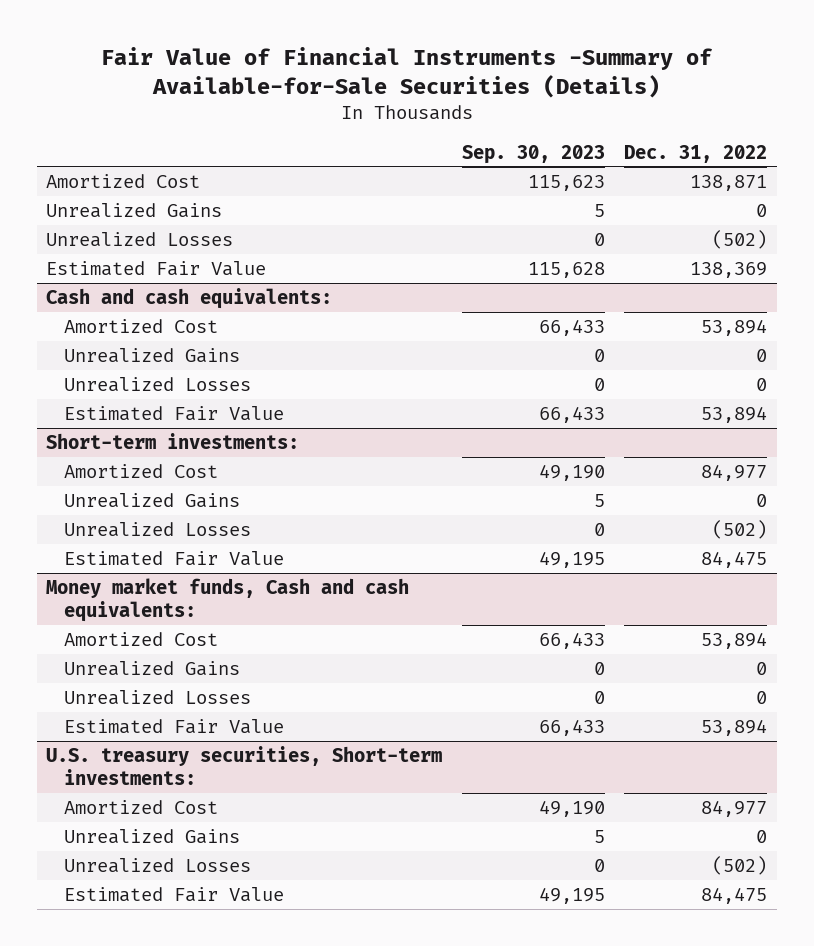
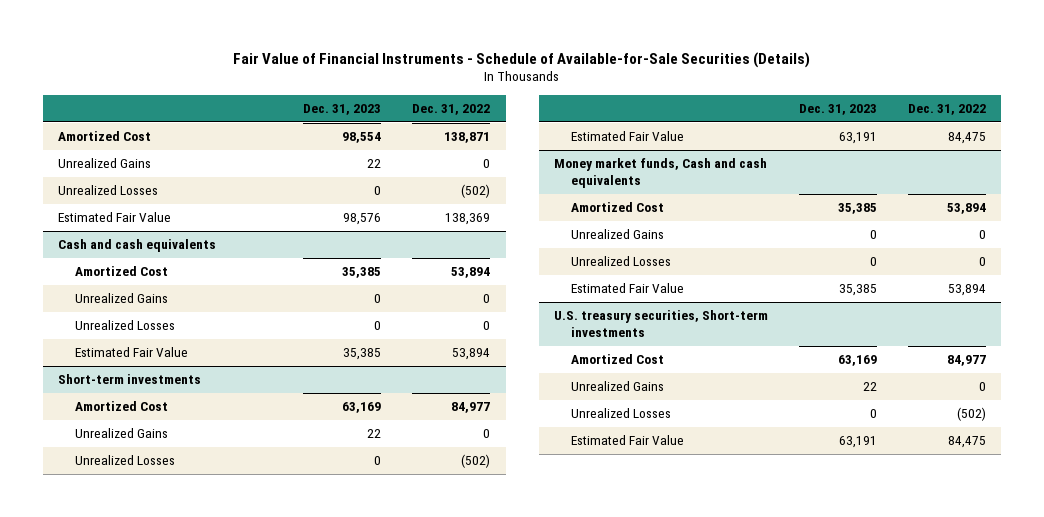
[100,47,713,99] Fair Value of Financial Instruments -Summary of Available-for-Sale Securities (Details) -> [233,51,811,68] Fair Value of Financial Instruments - Schedule of Available-for-Sale Securities (Details)
[461,144,605,164] Sep. 30, 2023 -> none
none -> [303,103,382,115] Dec. 31, 2023
[46,287,333,309] Cash and cash equivalents: -> [58,239,217,253] Cash and cash equivalents
[46,432,300,449] Short-term investments: -> [58,374,202,385] Short-term investments
[46,577,410,622] Money market funds, Cash and cash equivalents: -> [554,158,768,189] Money market funds, Cash and cash equivalents
[46,745,443,785] U.S. treasury securities, Short-term investments: -> [554,310,769,338] U.S. treasury securities, Short-term investments

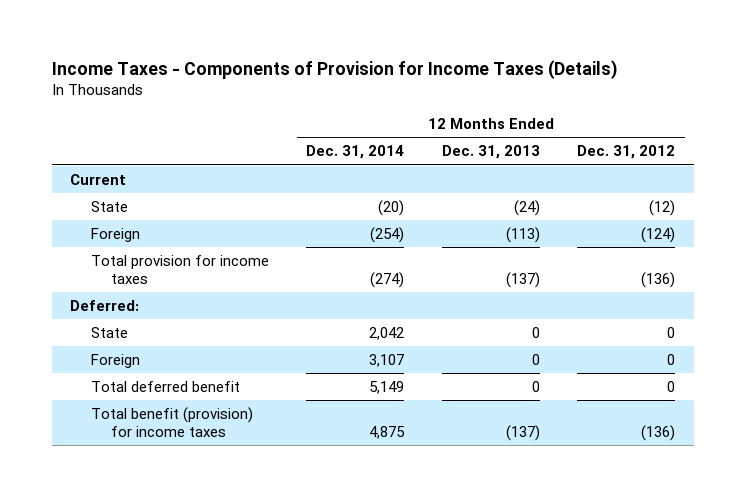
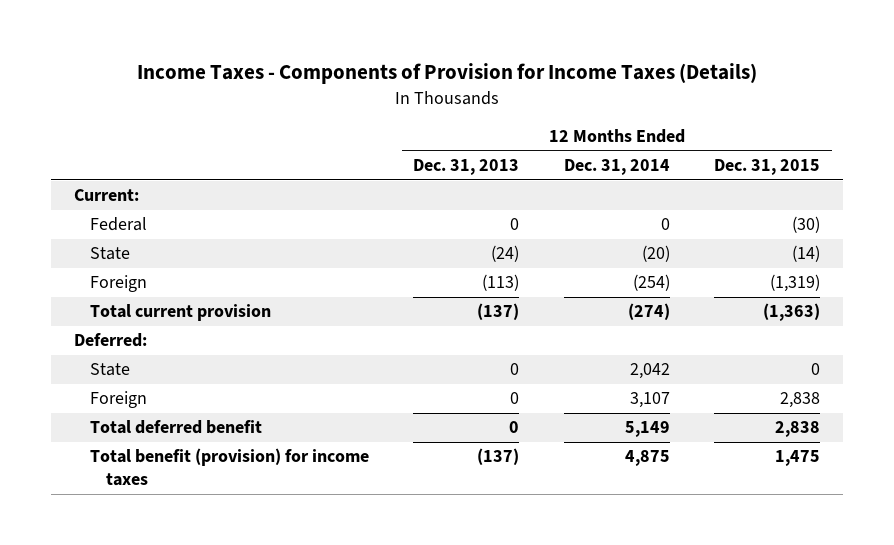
[577,145,676,160] Dec. 31, 2012 -> none
none -> [714,159,821,176] Dec. 31, 2015
[70,173,127,185] Current -> [73,189,139,202] Current:
none -> [89,217,147,232] Federal
[90,254,269,284] Total provision for income taxes -> [89,304,271,322] Total current provision

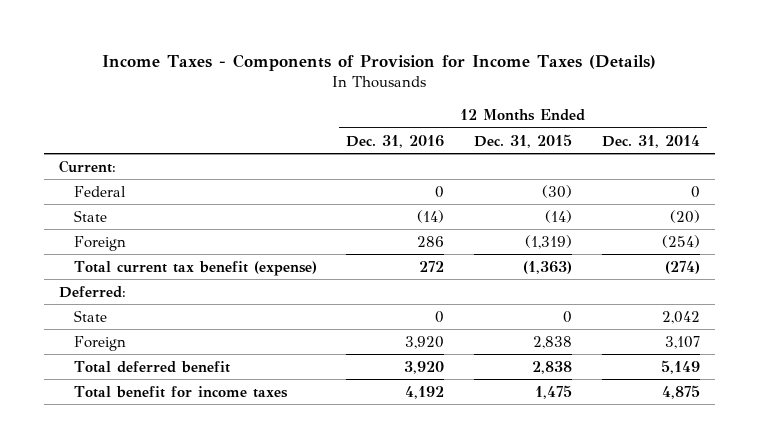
[413,159,520,176] Dec. 31, 2013 -> none
none -> [346,134,445,148] Dec. 31, 2016
[89,304,271,322] Total current provision -> [73,260,317,276] Total current tax benefit (expense)
[89,448,369,487] Total benefit (provision) for income taxes -> [73,385,288,398] Total benefit for income taxes

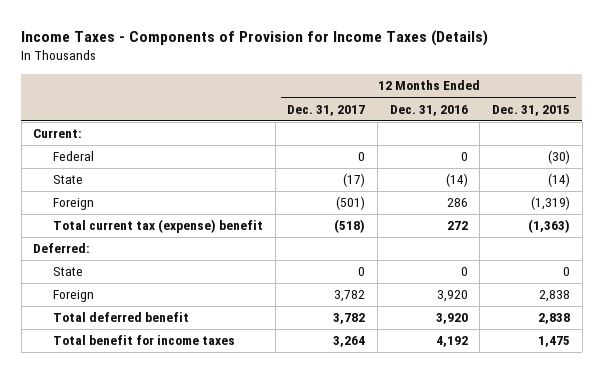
[601,134,700,148] Dec. 31, 2014 -> none
none -> [287,104,366,116] Dec. 31, 2017
[73,260,317,276] Total current tax benefit (expense) -> [52,219,263,234] Total current tax (expense) benefit

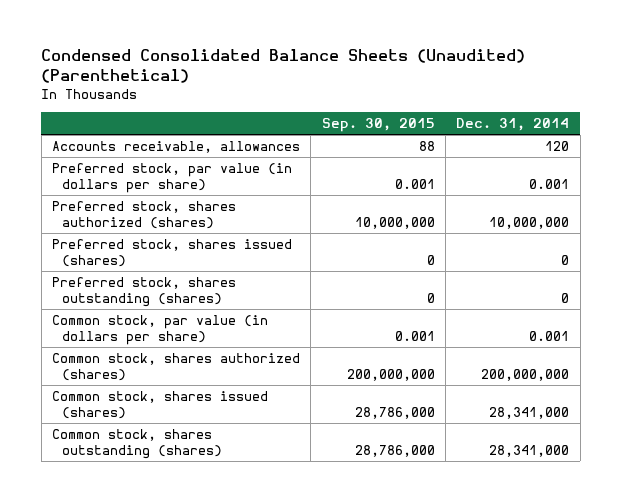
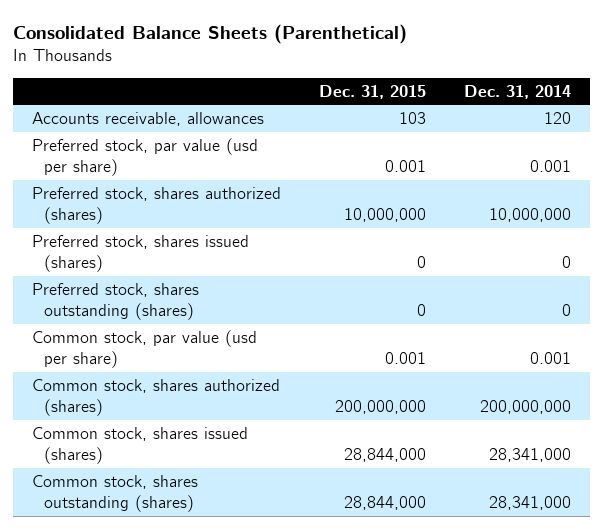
[41,49,526,84] Condensed Consolidated Balance Sheets (Unaudited) (Parenthetical) -> [13,23,408,44] Consolidated Balance Sheets (Parenthetical)
[321,117,435,132] Sep. 30, 2015 -> none
none -> [319,84,427,99] Dec. 31, 2015
[51,163,292,193] Preferred stock, par value (in dollars per share) -> [32,138,259,177] Preferred stock, par value (usd per share)
[51,315,268,345] Common stock, par value (in dollars per share) -> [32,330,258,369] Common stock, par value (usd per share)

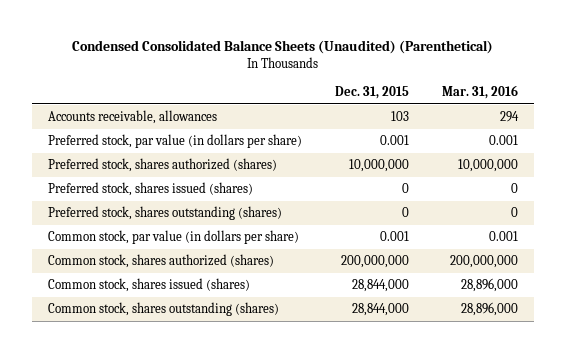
[13,23,408,44] Consolidated Balance Sheets (Parenthetical) -> [72,40,494,55] Condensed Consolidated Balance Sheets (Unaudited) (Parenthetical)
[463,84,571,99] Dec. 31, 2014 -> none
none -> [441,85,518,100] Mar. 31, 2016
[32,138,259,177] Preferred stock, par value (usd per share) -> [48,134,303,149] Preferred stock, par value (in dollars per share)
[32,330,258,369] Common stock, par value (usd per share) -> [48,230,300,245] Common stock, par value (in dollars per share)

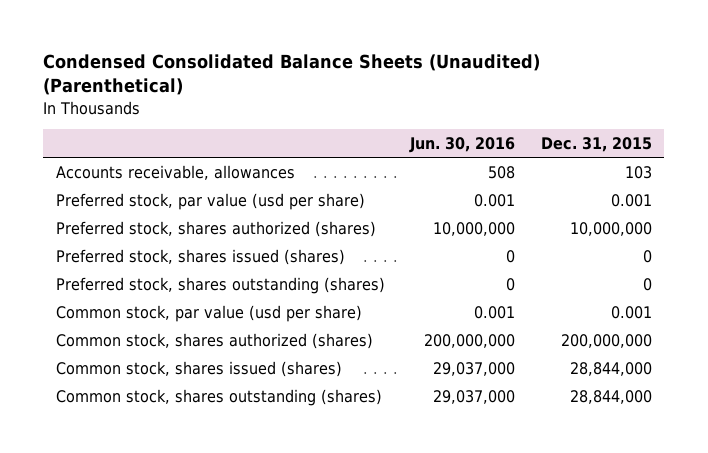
[441,85,518,100] Mar. 31, 2016 -> none
none -> [409,137,516,154] Jun. 30, 2016
[48,134,303,149] Preferred stock, par value (in dollars per share) -> [56,192,366,210] Preferred stock, par value (usd per share)
[48,230,300,245] Common stock, par value (in dollars per share) -> [56,304,363,322] Common stock, par value (usd per share)

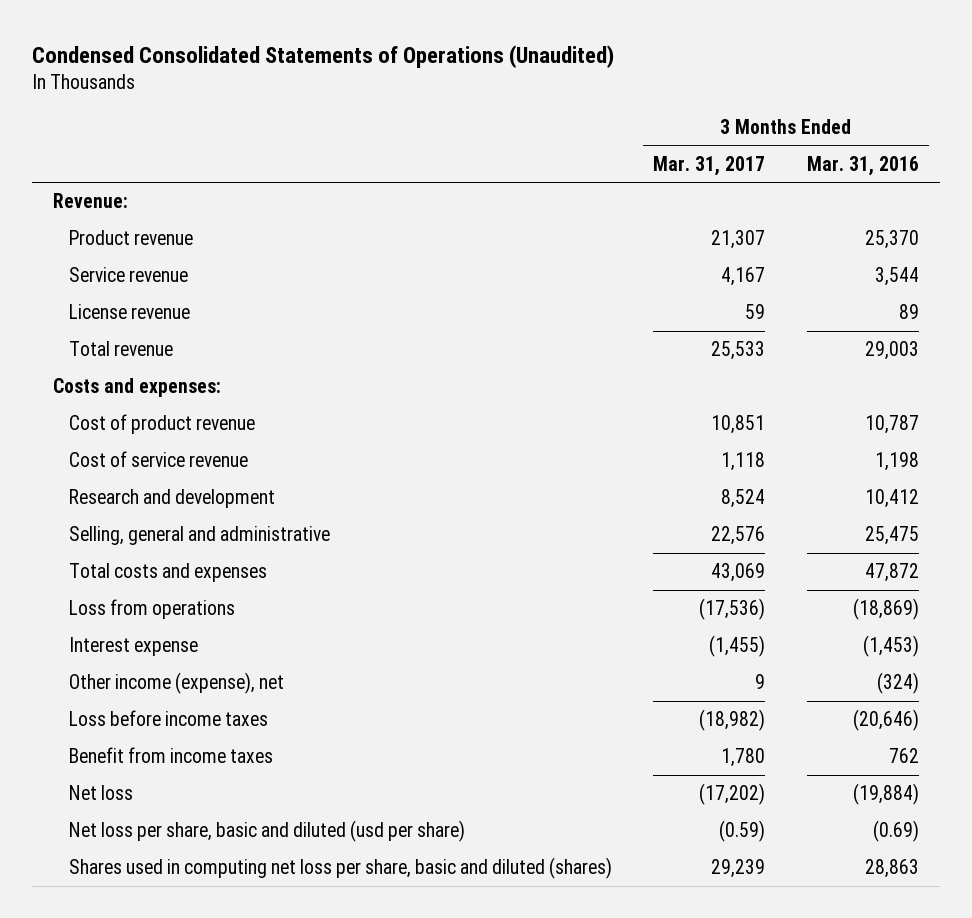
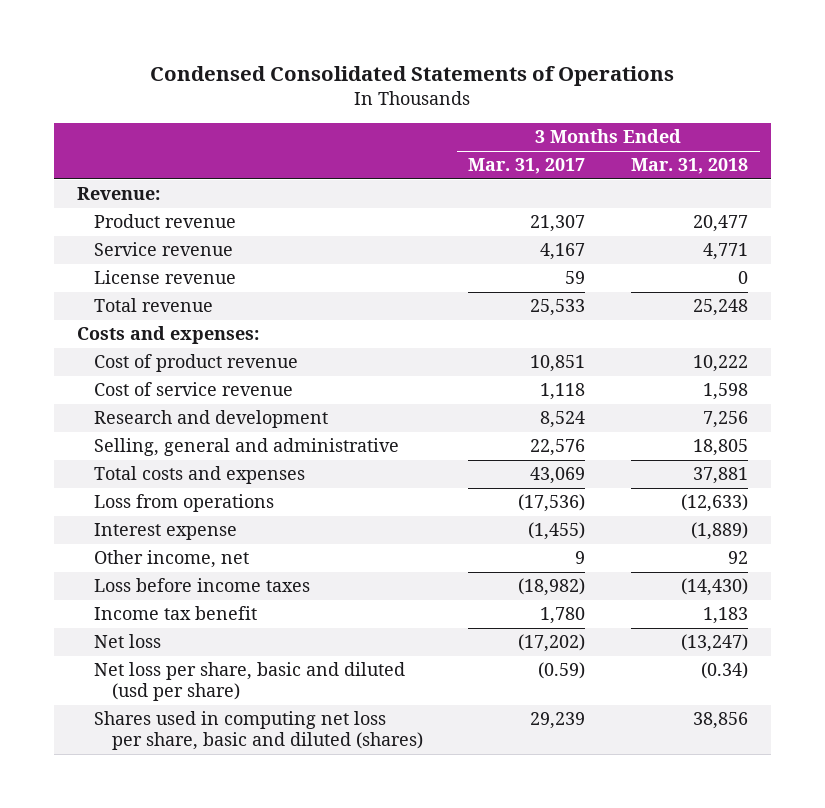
[32,44,615,68] Condensed Consolidated Statements of Operations (Unaudited) -> [150,66,675,87] Condensed Consolidated Statements of Operations
[806,155,919,176] Mar. 31, 2016 -> none
none -> [631,158,749,175] Mar. 31, 2018
[68,672,284,695] Other income (expense), net -> [94,550,250,569] Other income, net
[68,747,273,764] Benefit from income taxes -> [94,606,258,621] Income tax benefit

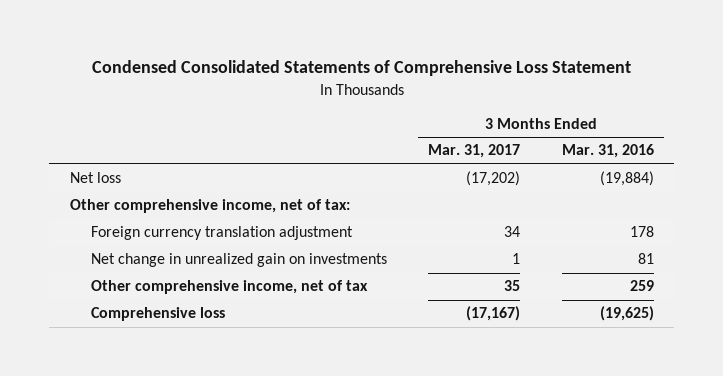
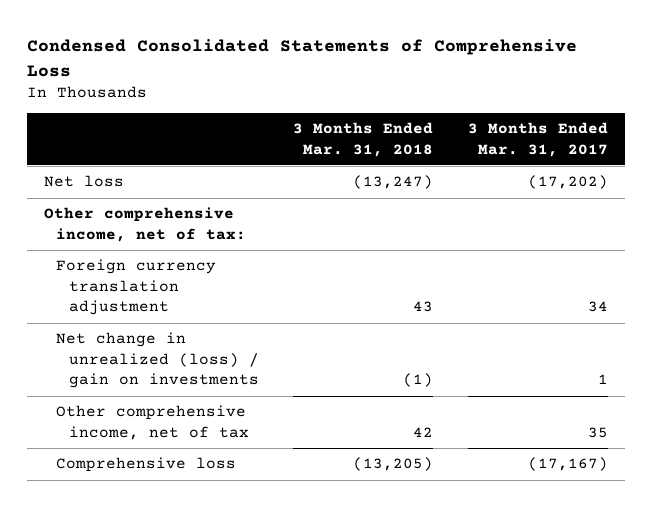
[91,60,631,77] Condensed Consolidated Statements of Comprehensive Loss Statement -> [26,39,577,77] Condensed Consolidated Statements of Comprehensive Loss
[561,144,654,159] Mar. 31, 2016 -> none
none -> [293,122,434,157] 3 Months Ended Mar. 31, 2018
[90,253,387,268] Net change in unrealized gain on investments -> [56,332,260,389] Net change in unrealized (loss) / gain on investments

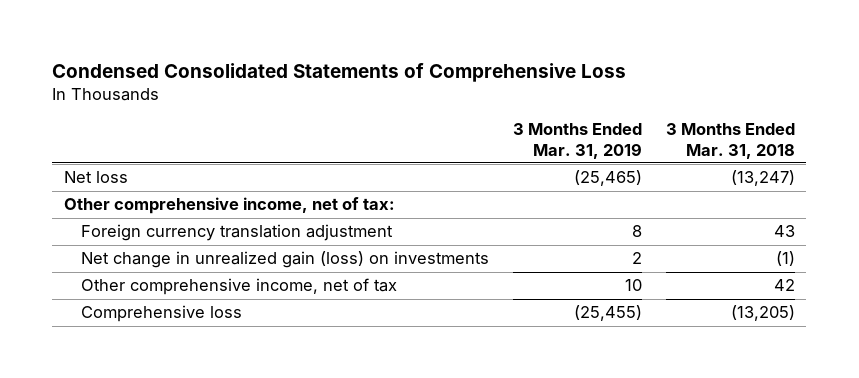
[467,122,608,157] 3 Months Ended Mar. 31, 2017 -> none
none -> [512,123,642,159] 3 Months Ended Mar. 31, 2019
[56,332,260,389] Net change in unrealized (loss) / gain on investments -> [81,251,490,269] Net change in unrealized gain (loss) on investments

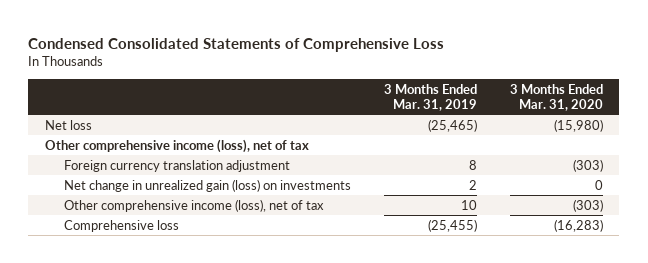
[665,123,795,159] 3 Months Ended Mar. 31, 2018 -> none
none -> [509,83,603,112] 3 Months Ended Mar. 31, 2020
[64,197,396,215] Other comprehensive income, net of tax: -> [44,138,309,153] Other comprehensive income (loss), net of tax
[81,278,398,296] Other comprehensive income, net of tax -> [63,198,324,212] Other comprehensive income (loss), net of tax

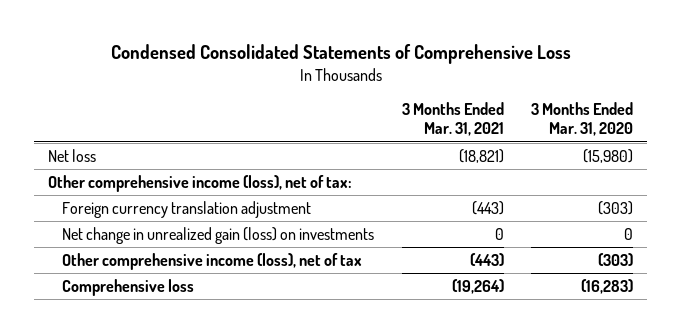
[383,83,477,112] 3 Months Ended Mar. 31, 2019 -> none
none -> [401,102,504,137] 3 Months Ended Mar. 31, 2021
[44,138,309,153] Other comprehensive income (loss), net of tax -> [48,175,353,193] Other comprehensive income (loss), net of tax:

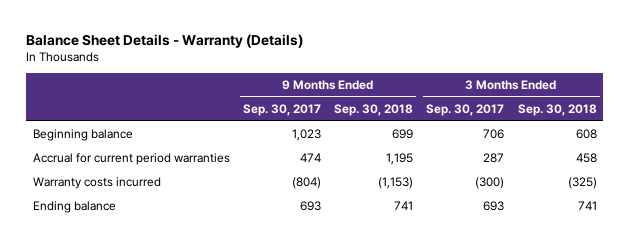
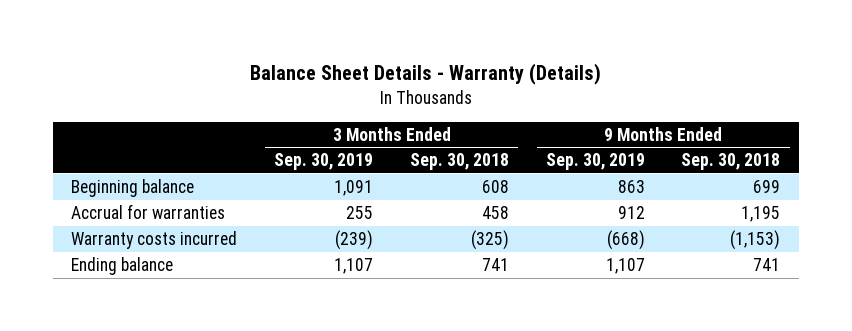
[242,104,321,117] Sep. 30, 2017 -> none
[426,104,505,117] Sep. 30, 2017 -> none
none -> [274,153,374,171] Sep. 30, 2019
none -> [545,153,645,171] Sep. 30, 2019
[32,153,230,166] Accrual for current period warranties -> [71,204,226,220] Accrual for warranties

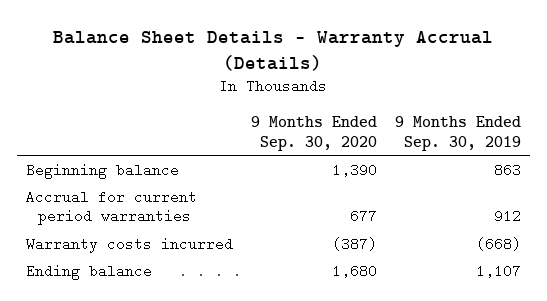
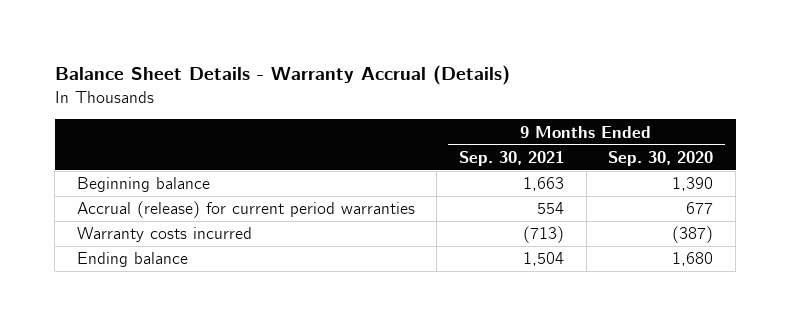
[395,116,522,151] 9 Months Ended Sep. 30, 2019 -> none
none -> [459,150,565,166] Sep. 30, 2021
[25,189,197,226] Accrual for current period warranties -> [76,201,415,219] Accrual (release) for current period warranties

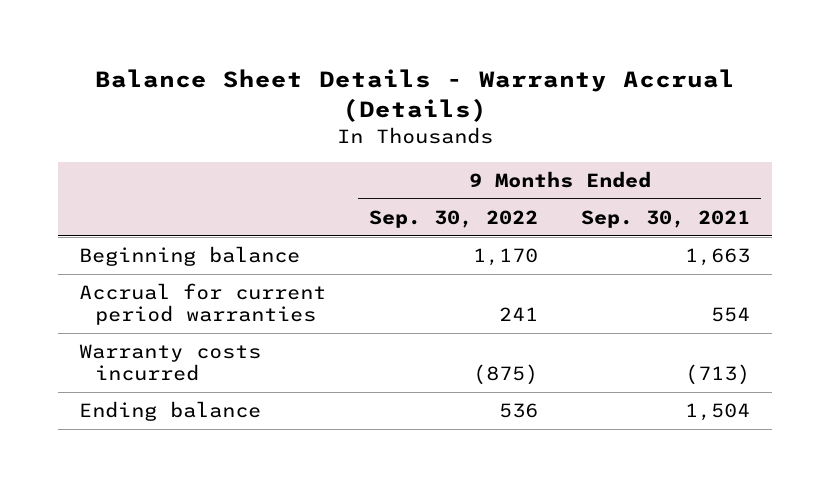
[608,150,714,166] Sep. 30, 2020 -> none
none -> [369,209,539,228] Sep. 30, 2022
[76,201,415,219] Accrual (release) for current period warranties -> [79,283,327,326] Accrual for current period warranties

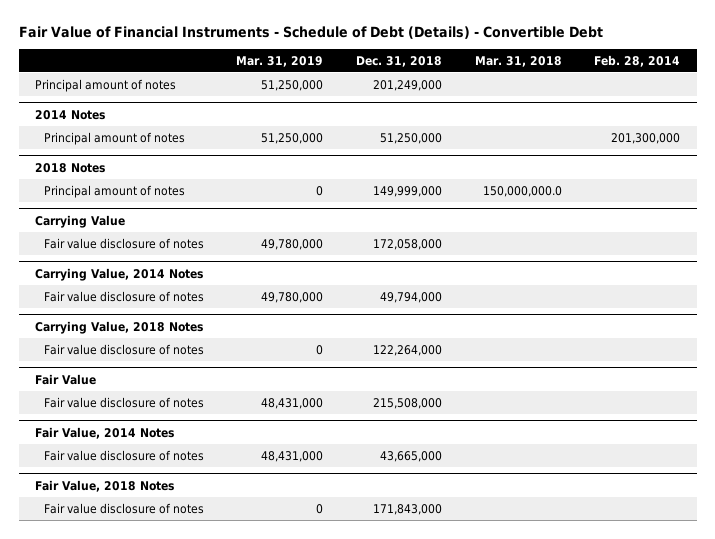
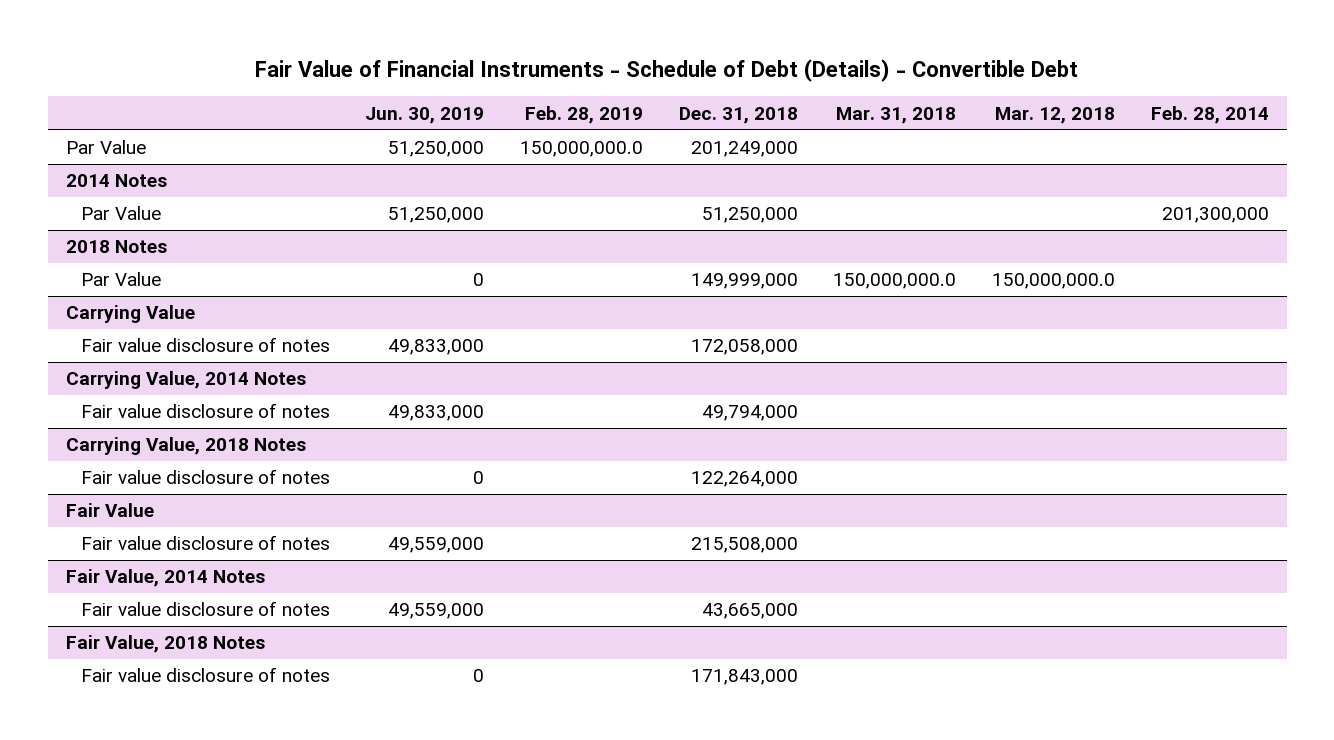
[236,55,324,67] Mar. 31, 2019 -> none
none -> [365,106,485,124] Jun. 30, 2019
none -> [525,105,644,124] Feb. 28, 2019
none -> [995,106,1116,124] Mar. 12, 2018
[34,78,176,92] Principal amount of notes -> [65,140,146,155] Par Value
[43,131,185,145] Principal amount of notes -> [80,206,161,221] Par Value
[43,184,185,198] Principal amount of notes -> [80,272,161,287] Par Value

